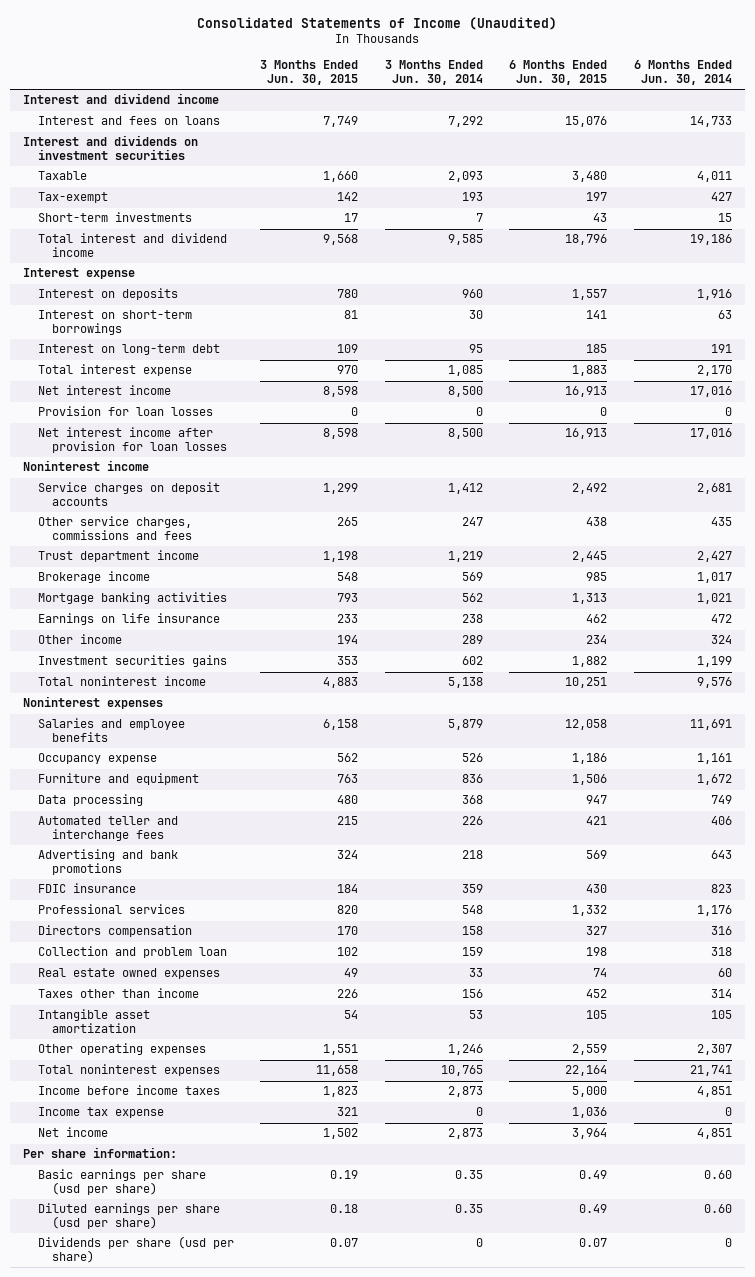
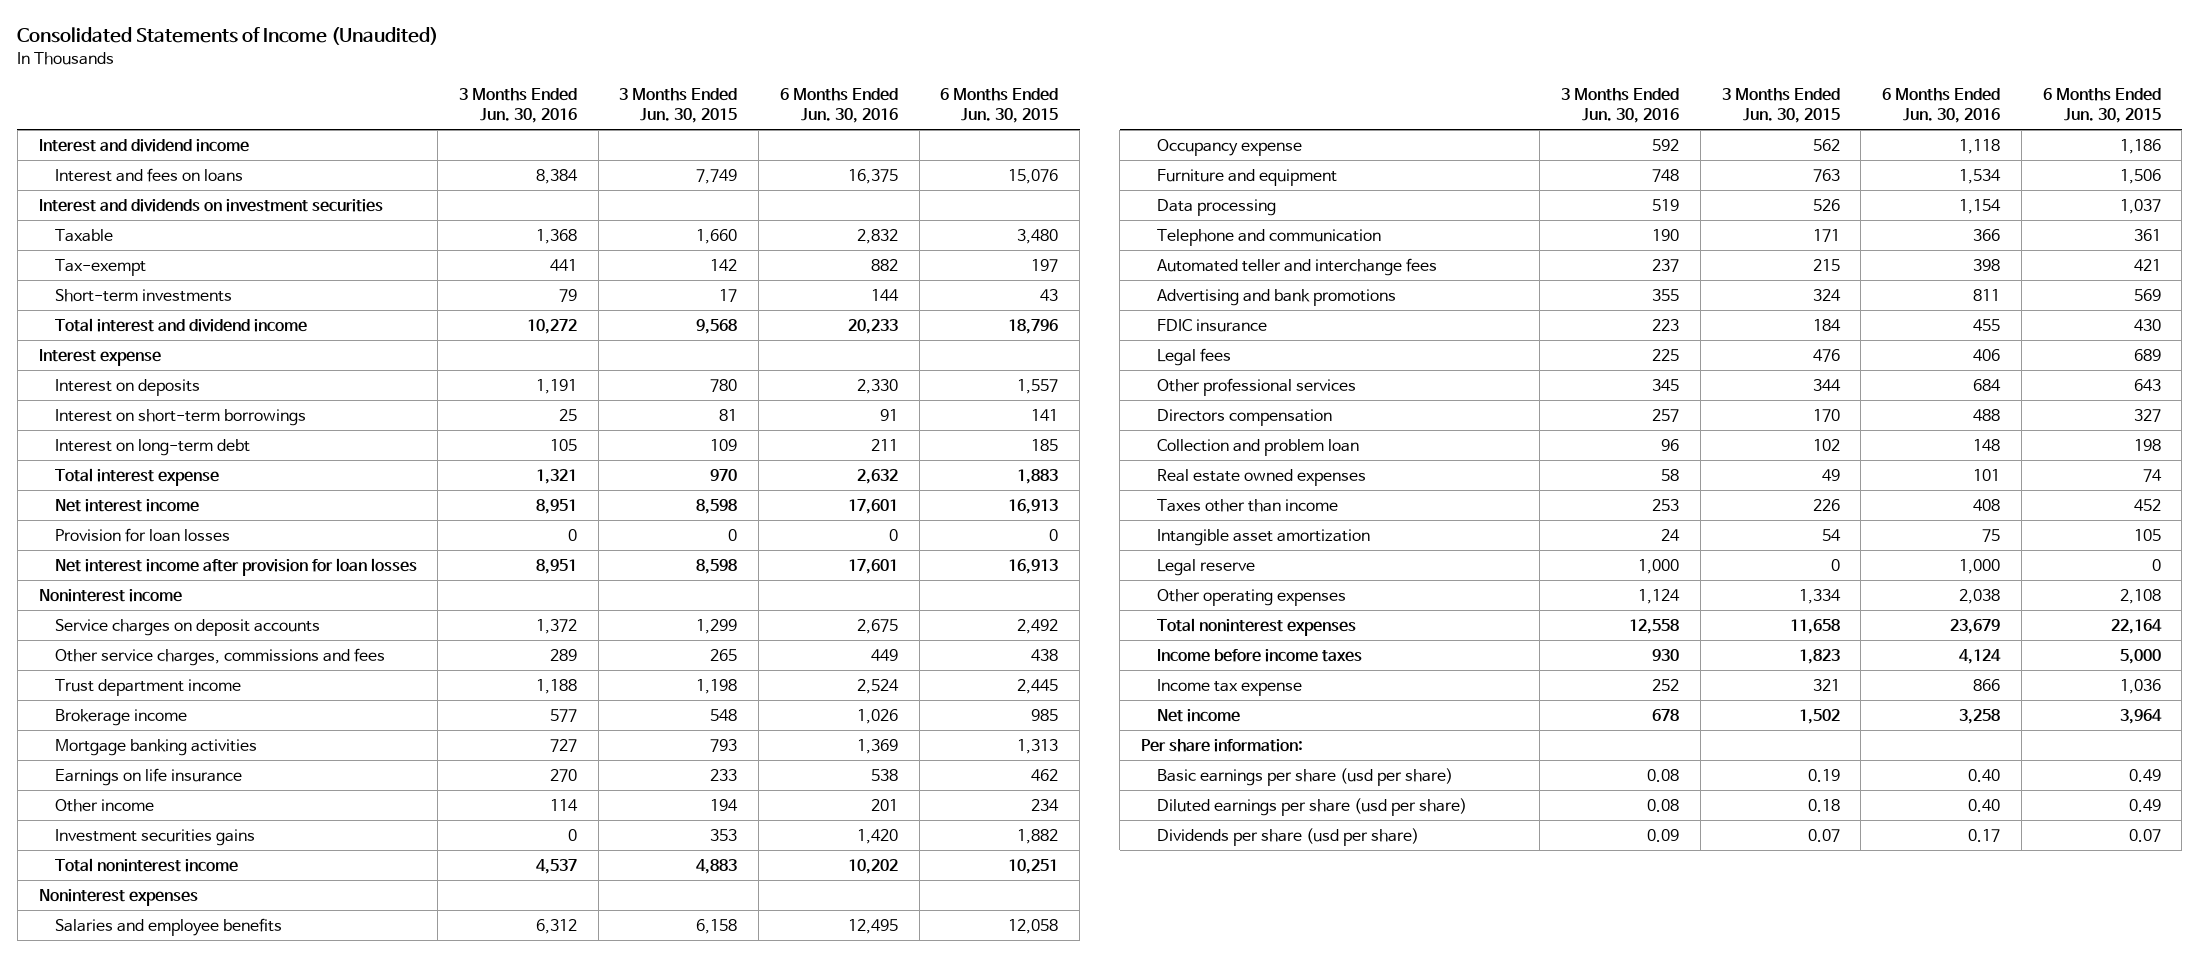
[384,60,483,86] 3 Months Ended Jun. 30, 2014 -> none
[633,60,732,86] 6 Months Ended Jun. 30, 2014 -> none
none -> [459,88,578,124] 3 Months Ended Jun. 30, 2016
none -> [779,88,898,124] 6 Months Ended Jun. 30, 2016
[337,795,359,805] 480 -> [1812,198,1840,211] 526
[586,795,608,805] 947 -> [2119,198,2161,214] 1,037
none -> [1156,228,1381,246] Telephone and communication
none -> [1156,347,1231,366] Legal fees
[37,904,185,915] Professional services -> [1156,377,1356,396] Other professional services
[337,905,359,915] 820 -> [1812,378,1841,391] 344
[572,905,608,917] 1,332 -> [2133,378,2161,391] 643
none -> [1156,558,1255,576] Legal reserve
[323,1044,359,1056] 1,551 -> [1798,588,1841,604] 1,334
[572,1044,608,1056] 2,559 -> [2119,588,2161,604] 2,108

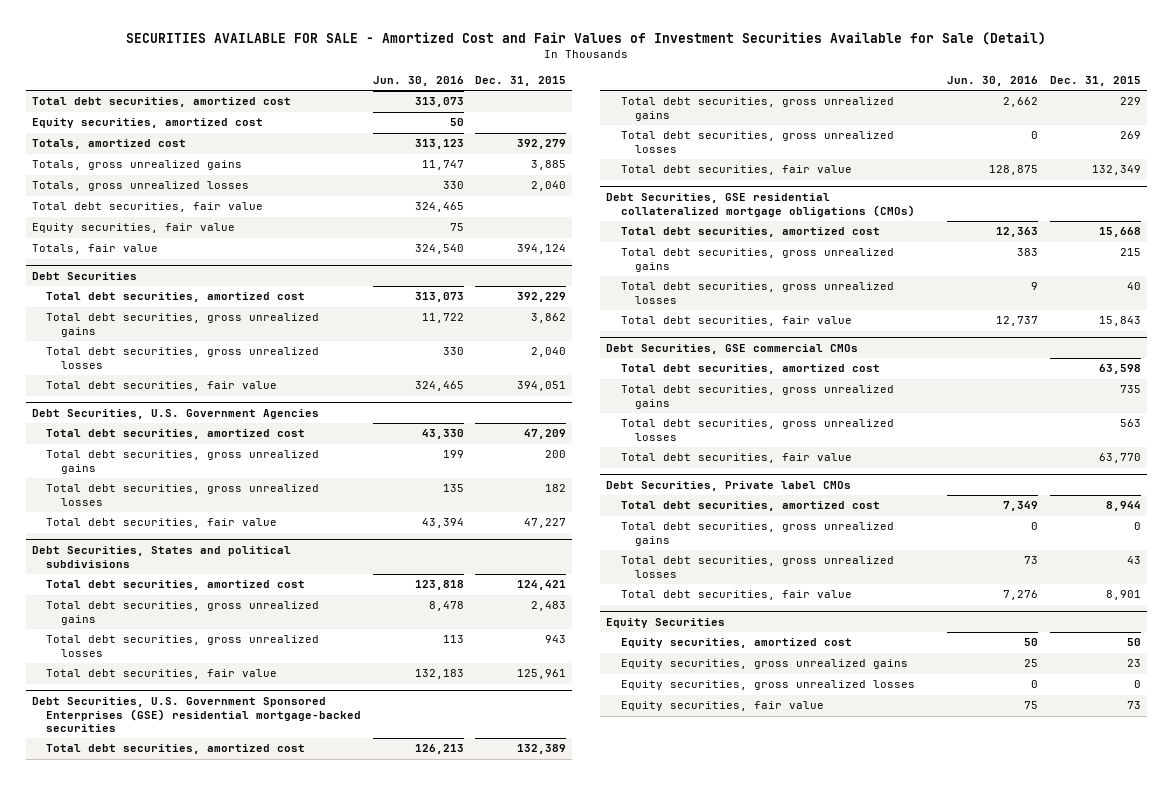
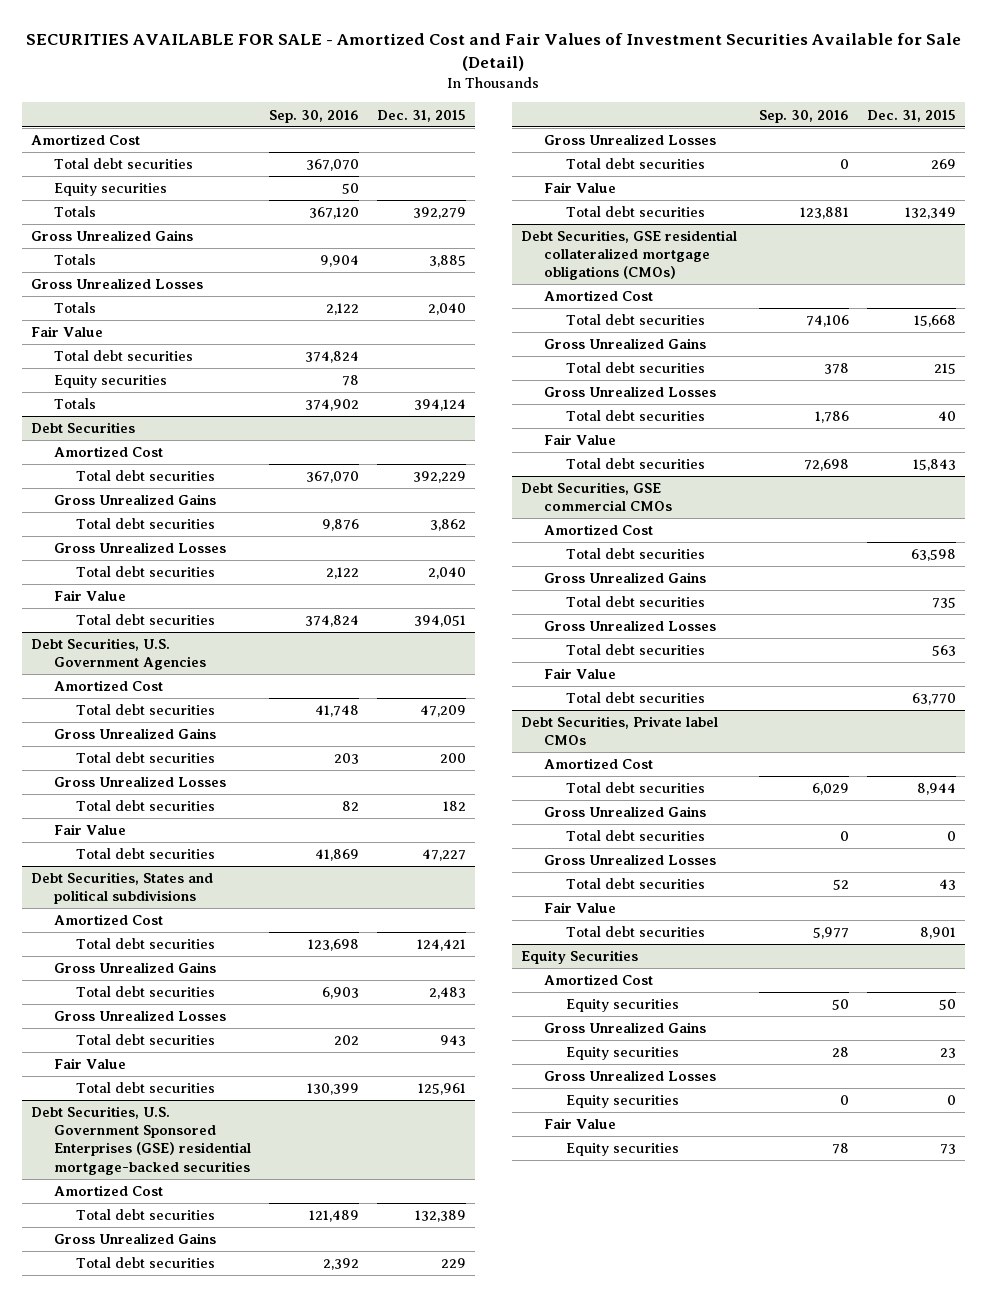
[372,75,464,86] Jun. 30, 2016 -> none
none -> [268,109,359,123] Sep. 30, 2016
none -> [31,134,141,146] Amortized Cost
[31,97,291,108] Total debt securities, amortized cost -> [53,158,193,170] Total debt securities
[31,118,263,129] Equity securities, amortized cost -> [53,183,167,197] Equity securities
[31,139,186,150] Totals, amortized cost -> [53,206,96,218] Totals
none -> [31,230,194,242] Gross Unrealized Gains
[31,160,242,171] Totals, gross unrealized gains -> [53,254,96,266] Totals
none -> [31,278,204,290] Gross Unrealized Losses
[31,181,249,192] Totals, gross unrealized losses -> [53,302,96,314] Totals
none -> [31,326,104,338] Fair Value
[31,202,263,213] Total debt securities, fair value -> [53,350,193,362] Total debt securities
[31,223,235,234] Equity securities, fair value -> [53,375,167,389] Equity securities
[31,244,158,255] Totals, fair value -> [53,398,96,410] Totals
none -> [53,446,163,458] Amortized Cost
[46,292,306,303] Total debt securities, amortized cost -> [76,470,216,482] Total debt securities
none -> [53,494,216,506] Gross Unrealized Gains
[46,313,320,337] Total debt securities, gross unrealized gains -> [76,518,216,530] Total debt securities
none -> [53,542,226,554] Gross Unrealized Losses
[46,347,320,369] Total debt securities, gross unrealized losses -> [76,566,216,578] Total debt securities
none -> [53,590,126,602] Fair Value
[46,381,278,392] Total debt securities, fair value -> [76,614,216,626] Total debt securities
none -> [53,680,163,692] Amortized Cost
[46,429,306,440] Total debt securities, amortized cost -> [76,704,216,716] Total debt securities
none -> [53,728,216,740] Gross Unrealized Gains
[46,450,320,474] Total debt securities, gross unrealized gains -> [76,752,216,764] Total debt securities
none -> [53,776,226,788] Gross Unrealized Losses
[46,484,320,506] Total debt securities, gross unrealized losses -> [76,800,216,812] Total debt securities
none -> [53,824,126,836] Fair Value
[46,518,278,529] Total debt securities, fair value -> [76,848,216,860] Total debt securities
none -> [53,914,163,926] Amortized Cost
[46,580,306,591] Total debt securities, amortized cost -> [76,938,216,950] Total debt securities
none -> [53,962,216,974] Gross Unrealized Gains
[46,601,320,625] Total debt securities, gross unrealized gains -> [76,986,216,998] Total debt securities
none -> [53,1010,226,1022] Gross Unrealized Losses
[46,635,320,657] Total debt securities, gross unrealized losses -> [76,1034,216,1046] Total debt securities
none -> [53,1058,126,1070] Fair Value
[46,669,278,680] Total debt securities, fair value -> [76,1082,216,1094] Total debt securities
none -> [53,1185,163,1197] Amortized Cost
[46,744,306,755] Total debt securities, amortized cost -> [76,1209,216,1221] Total debt securities
none -> [53,1233,216,1245] Gross Unrealized Gains
[620,97,894,121] Total debt securities, gross unrealized gains -> [76,1257,216,1269] Total debt securities
none -> [543,134,716,146] Gross Unrealized Losses
[620,131,894,153] Total debt securities, gross unrealized losses -> [566,158,706,170] Total debt securities
none -> [543,182,616,194] Fair Value
[620,165,852,176] Total debt securities, fair value -> [566,206,706,218] Total debt securities
none -> [543,290,653,302] Amortized Cost
[620,227,880,238] Total debt securities, amortized cost -> [566,314,706,326] Total debt securities
none -> [543,338,706,350] Gross Unrealized Gains
[620,248,894,272] Total debt securities, gross unrealized gains -> [566,362,706,374] Total debt securities
none -> [543,386,716,398] Gross Unrealized Losses
[620,282,894,304] Total debt securities, gross unrealized losses -> [566,410,706,422] Total debt securities
none -> [543,434,616,446] Fair Value
[620,316,852,327] Total debt securities, fair value -> [566,458,706,470] Total debt securities
none -> [543,524,653,536] Amortized Cost
[620,364,880,375] Total debt securities, amortized cost -> [566,548,706,560] Total debt securities
none -> [543,572,706,584] Gross Unrealized Gains
[620,385,894,409] Total debt securities, gross unrealized gains -> [566,596,706,608] Total debt securities
none -> [543,620,716,632] Gross Unrealized Losses
[620,419,894,441] Total debt securities, gross unrealized losses -> [566,644,706,656] Total debt securities
none -> [543,668,616,680] Fair Value
[620,453,852,464] Total debt securities, fair value -> [566,692,706,704] Total debt securities
none -> [543,758,653,770] Amortized Cost
[620,501,880,512] Total debt securities, amortized cost -> [566,782,706,794] Total debt securities
none -> [543,806,706,818] Gross Unrealized Gains
[620,522,894,546] Total debt securities, gross unrealized gains -> [566,830,706,842] Total debt securities
none -> [543,854,716,866] Gross Unrealized Losses
[620,556,894,578] Total debt securities, gross unrealized losses -> [566,878,706,890] Total debt securities
none -> [543,902,616,914] Fair Value
[620,590,852,601] Total debt securities, fair value -> [566,926,706,938] Total debt securities
none -> [543,974,653,986] Amortized Cost
[620,638,852,649] Equity securities, amortized cost -> [566,999,680,1013] Equity securities
none -> [543,1022,706,1034] Gross Unrealized Gains
[620,659,908,670] Equity securities, gross unrealized gains -> [566,1047,680,1061] Equity securities
none -> [543,1070,716,1082] Gross Unrealized Losses
[620,680,915,691] Equity securities, gross unrealized losses -> [566,1095,680,1109] Equity securities
none -> [543,1118,616,1130] Fair Value
[620,701,824,712] Equity securities, fair value -> [566,1143,680,1157] Equity securities

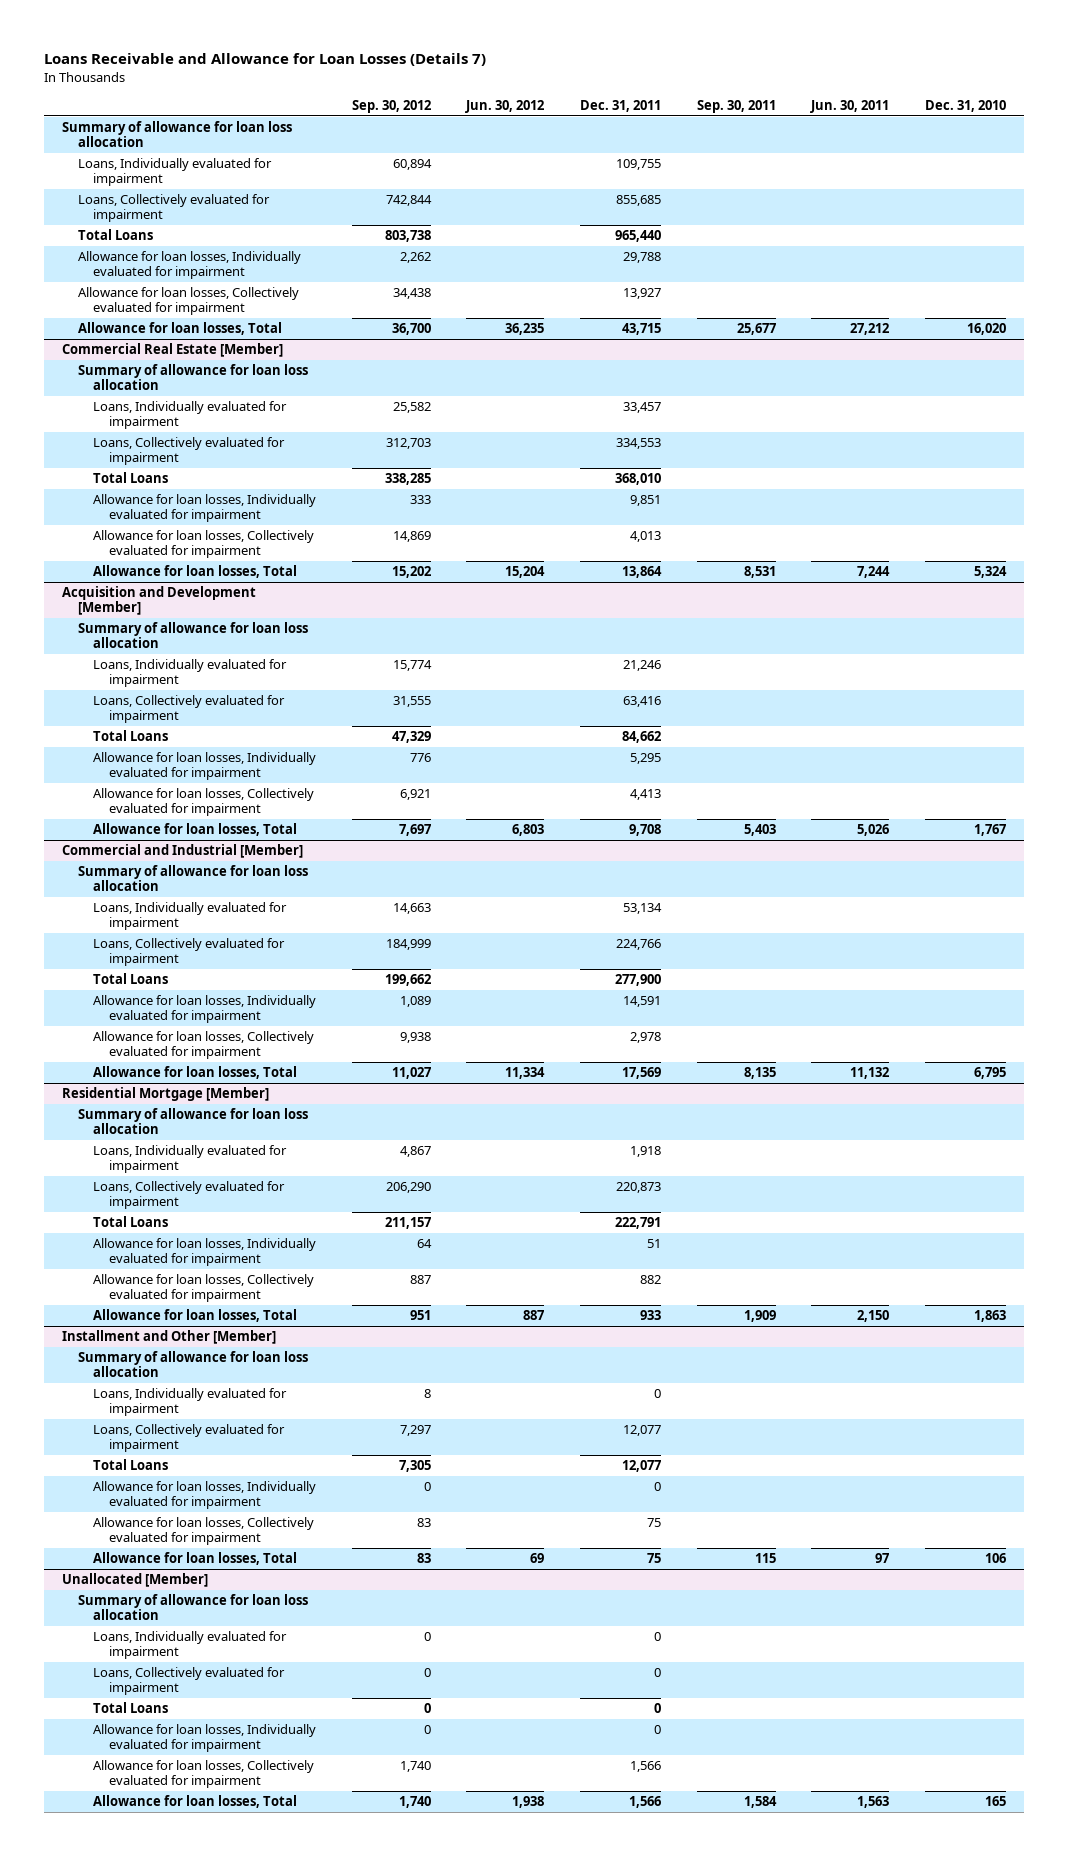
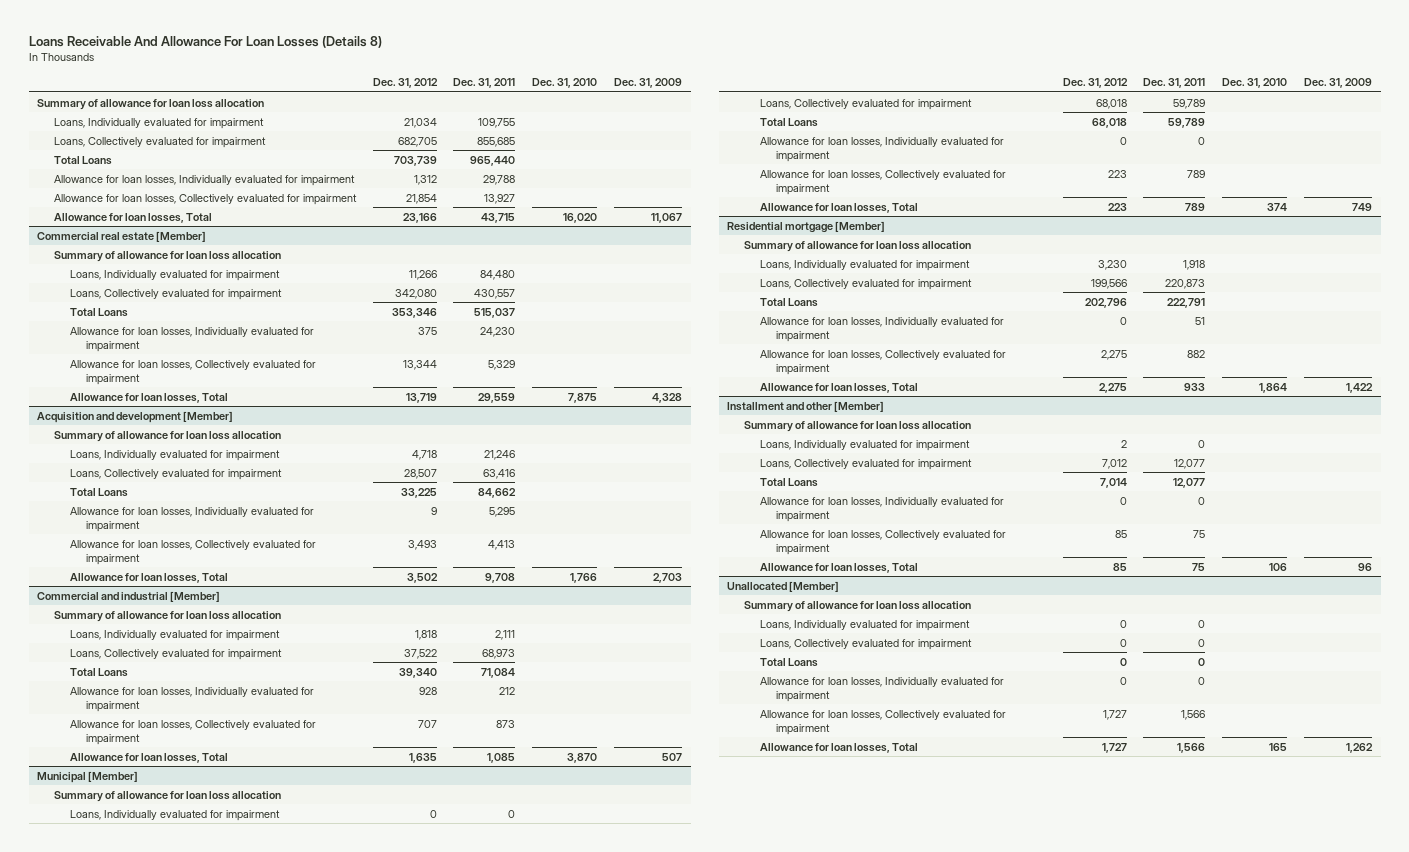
[43,53,486,67] Loans Receivable and Allowance for Loan Losses (Details 7) -> [28,36,382,49] Loans Receivable And Allowance For Loan Losses (Details 8)
[351,100,431,114] Sep. 30, 2012 -> none
[465,100,545,114] Jun. 30, 2012 -> none
[696,100,776,114] Sep. 30, 2011 -> none
[810,100,890,114] Jun. 30, 2011 -> none
none -> [372,78,438,89] Dec. 31, 2012
none -> [614,78,683,89] Dec. 31, 2009
[61,343,283,358] Commercial Real Estate [Member] -> [37,230,207,242] Commercial real estate [Member]
[623,402,662,414] 33,457 -> [480,269,516,280] 84,480
[616,438,662,450] 334,553 -> [474,288,516,299] 430,557
[615,473,662,486] 368,010 -> [474,307,516,318] 515,037
[630,495,662,507] 9,851 -> [480,326,516,337] 24,230
[630,531,662,543] 4,013 -> [488,359,516,370] 5,329
[622,566,663,579] 13,864 -> [478,392,516,403] 29,559
[973,566,1007,579] 5,324 -> [568,392,598,403] 7,875
[61,586,256,616] Acquisition and Development [Member] -> [37,410,234,423] Acquisition and development [Member]
[973,824,1006,837] 1,767 -> [570,572,598,583] 1,766
[61,844,303,859] Commercial and Industrial [Member] -> [37,590,221,602] Commercial and industrial [Member]
[61,1087,269,1102] Residential Mortgage [Member] -> none
[623,903,663,915] 53,134 -> [495,629,516,640] 2,111
[616,939,662,951] 224,766 -> [482,648,516,659] 68,973
[615,974,662,987] 277,900 -> [481,667,516,678] 71,084
[623,996,662,1008] 14,591 -> [499,686,516,695] 212
[630,1032,662,1044] 2,978 -> [496,719,516,728] 873
[622,1067,662,1080] 17,569 -> [487,752,516,763] 1,085
[973,1067,1006,1080] 6,795 -> [567,752,598,763] 3,870
none -> [37,770,139,783] Municipal [Member]
none -> [70,809,281,821] Loans, Individually evaluated for impairment
none -> [760,98,973,110] Loans, Collectively evaluated for impairment
none -> [760,117,819,127] Total Loans
none -> [760,136,1005,162] Allowance for loan losses, Individually evaluated for impairment
none -> [760,169,1007,195] Allowance for loan losses, Collectively evaluated for impairment
none -> [760,202,919,213] Allowance for loan losses, Total
none -> [727,220,886,233] Residential mortgage [Member]
none -> [743,240,971,252] Summary of allowance for loan loss allocation
[973,1310,1006,1323] 1,863 -> [1259,382,1288,393] 1,864
[61,1330,276,1345] Installment and Other [Member] -> [727,400,885,412] Installment and other [Member]

